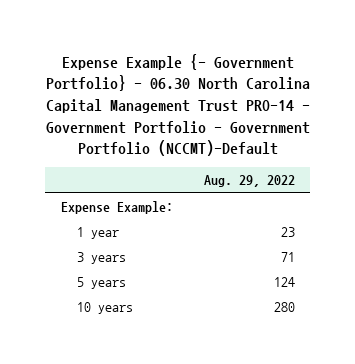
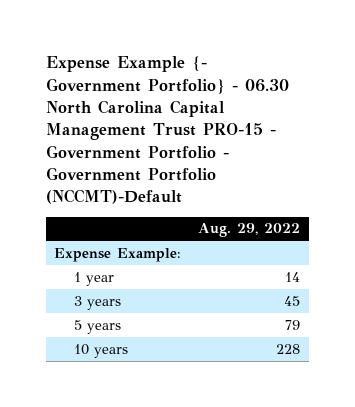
[45,53,310,157] Expense Example {- Government Portfolio} - 06.30 North Carolina Capital Management Trust PRO-14 - Government Portfolio - Government Portfolio (NCCMT)-Default -> [45,56,289,205] Expense Example {- Government Portfolio} - 06.30 North Carolina Capital Management Trust PRO-15 - Government Portfolio - Government Portfolio (NCCMT)-Default
[280,227,295,238] 23 -> [285,271,301,282] 14
[280,252,295,263] 71 -> [284,295,301,306] 45
[273,277,295,288] 124 -> [285,319,301,330] 79
[273,302,295,313] 280 -> [276,343,301,354] 228

